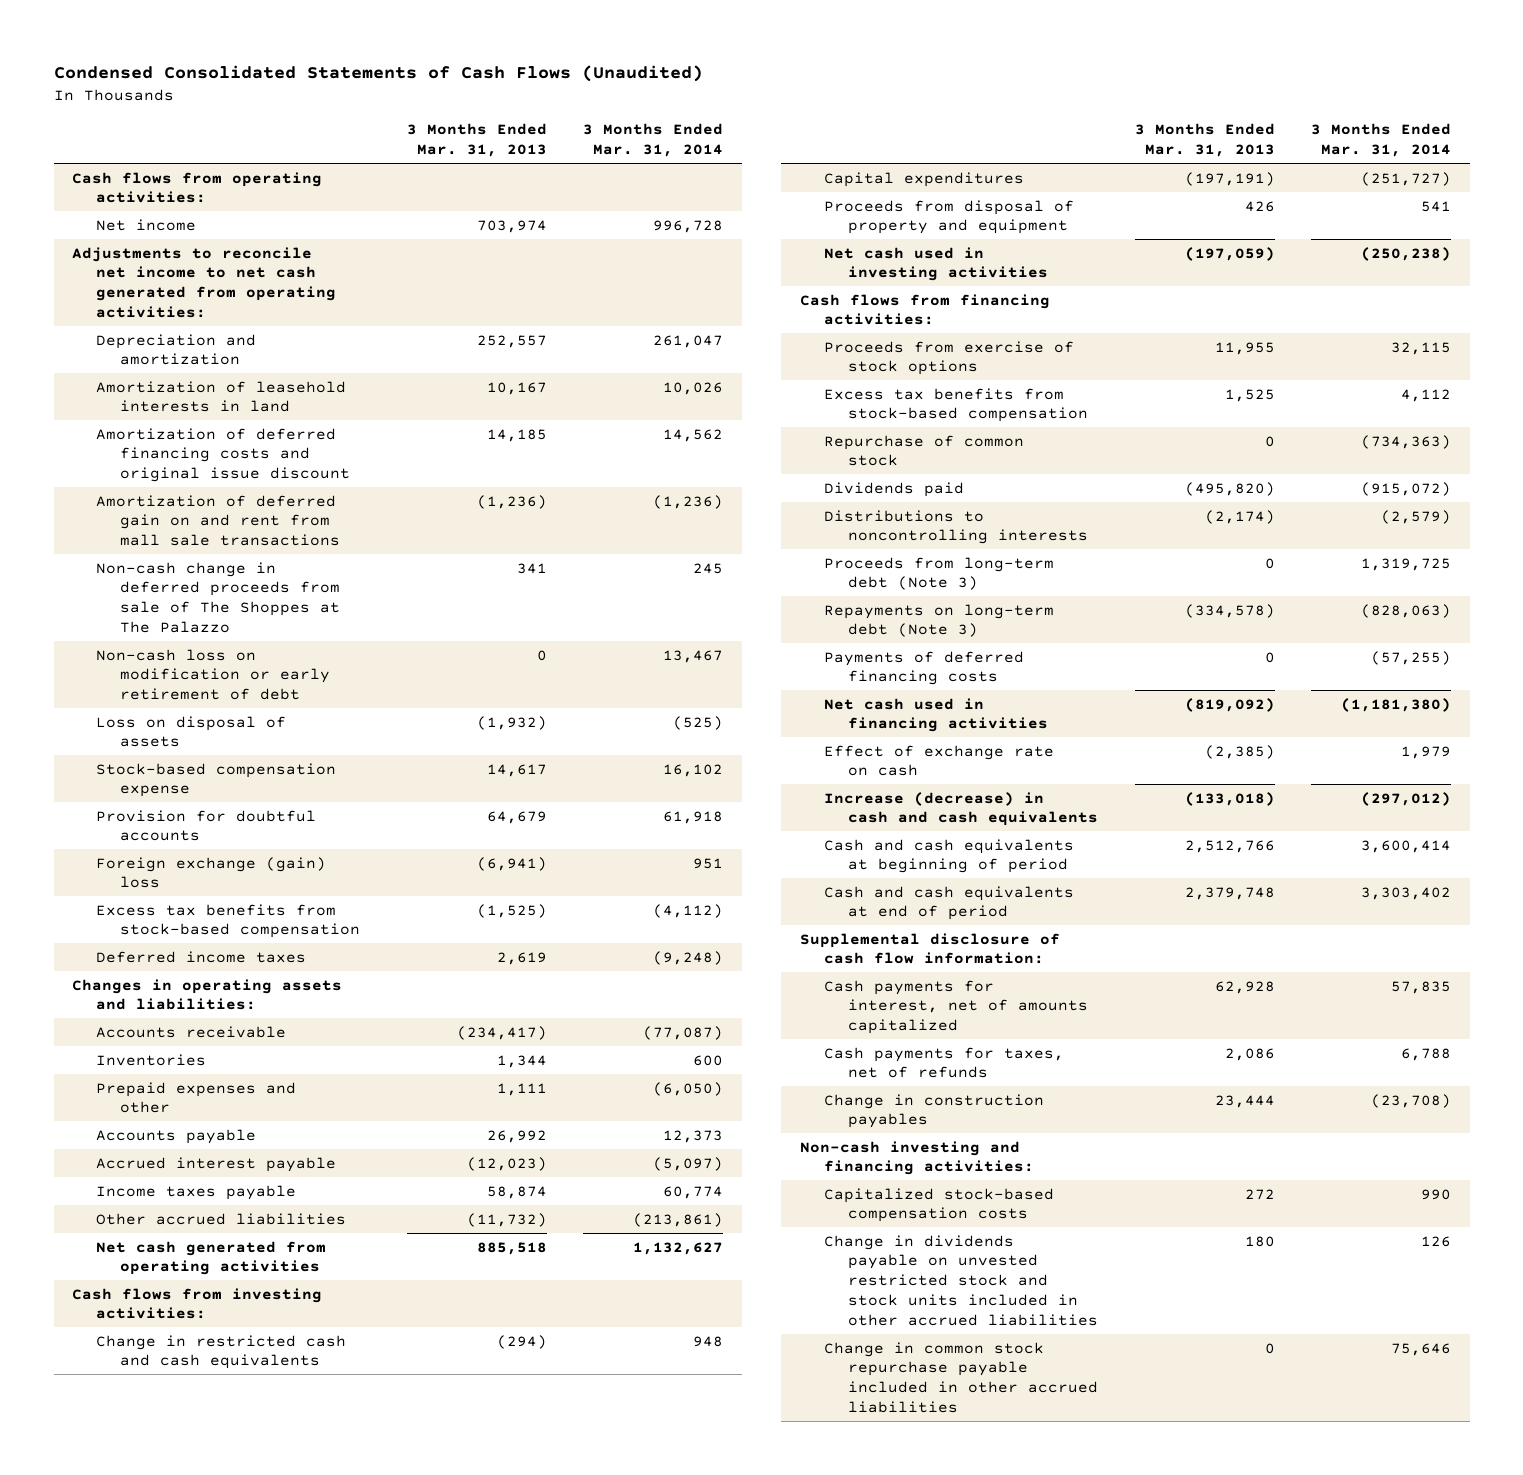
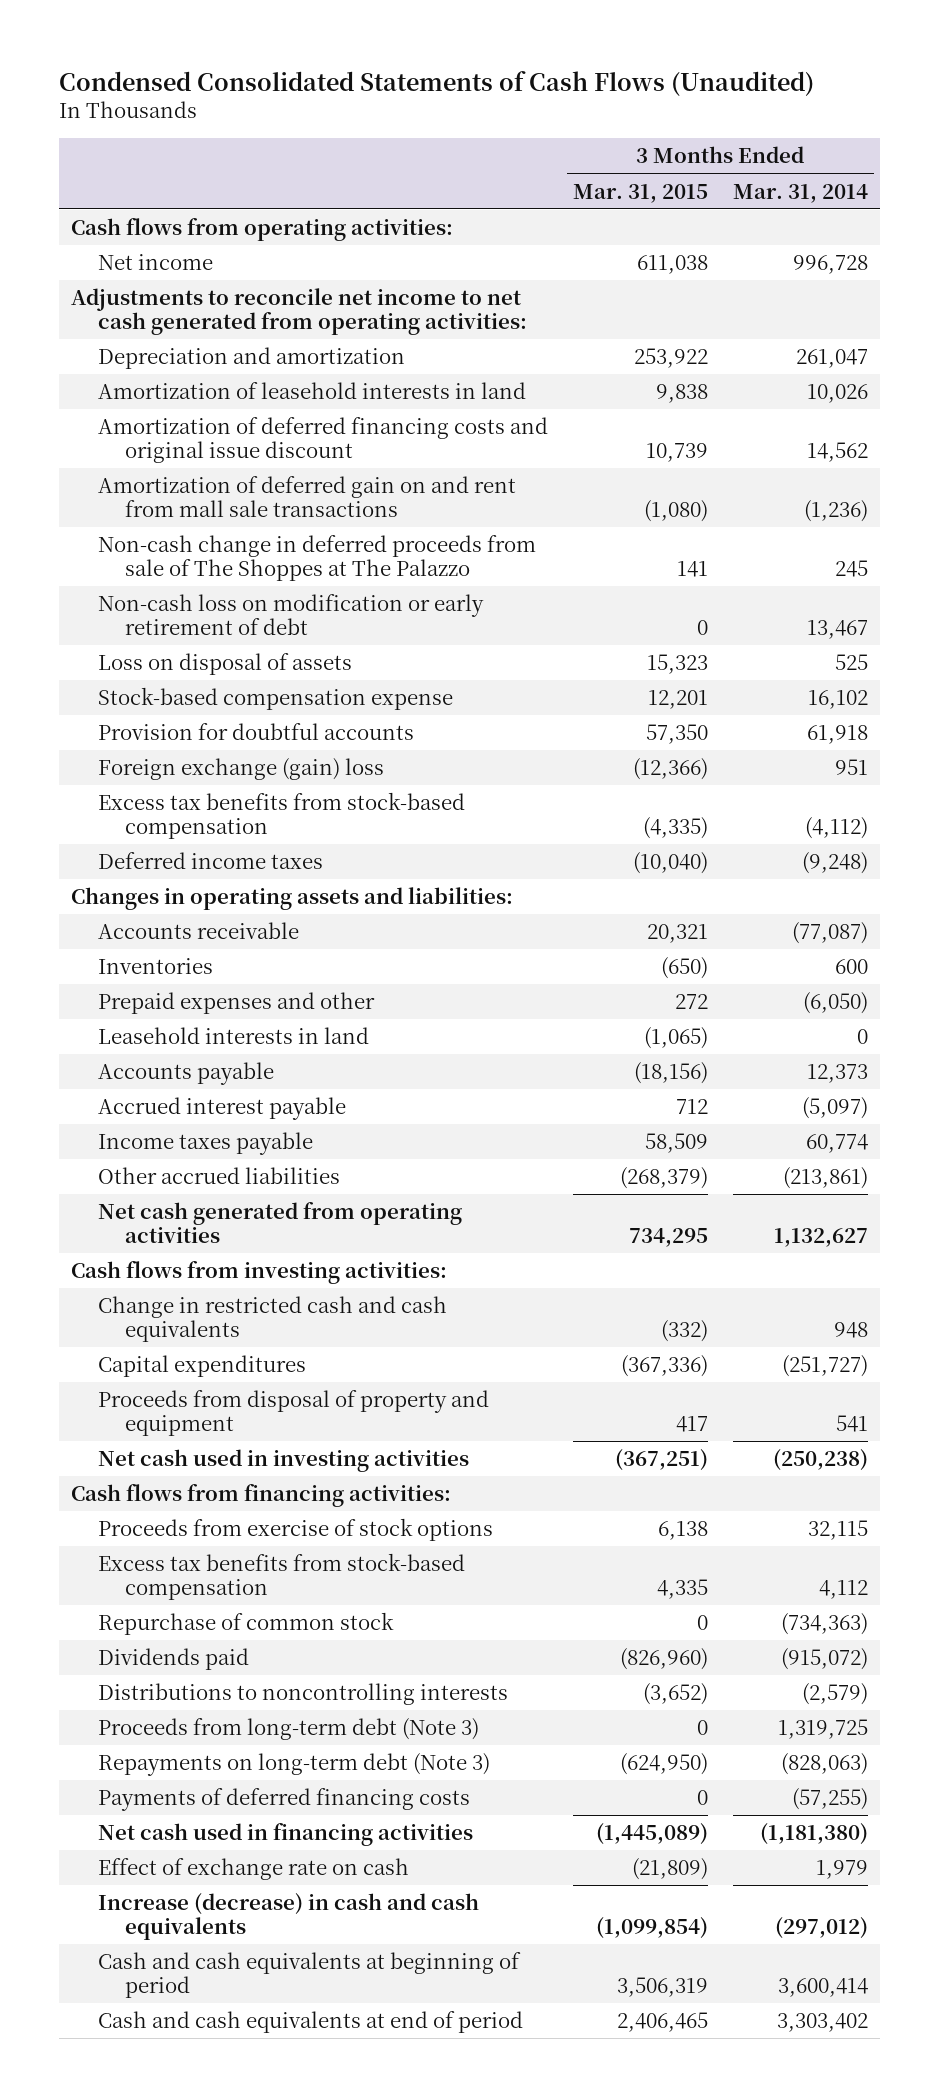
[406,123,547,158] 3 Months Ended Mar. 31, 2013 -> none
none -> [572,183,708,203] Mar. 31, 2015
[673,715,724,730] (525) -> [834,654,868,671] 525
none -> [98,1027,370,1045] Leasehold interests in land
[799,932,1060,965] Supplemental disclosure of cash flow information: -> none
[824,979,1089,1035] Cash payments for interest, net of amounts capitalized -> none
[824,1046,1065,1079] Cash payments for taxes, net of refunds -> none
[824,1093,1045,1129] Change in construction payables -> none
[799,1140,1035,1176] Non-cash investing and financing activities: -> none
[824,1187,1055,1223] Capitalized stock-based compensation costs -> none
[824,1234,1099,1326] Change in dividends payable on unvested restricted stock and stock units included in other accrued liabilities -> none
[824,1341,1099,1413] Change in common stock repurchase payable included in other accrued liabilities -> none

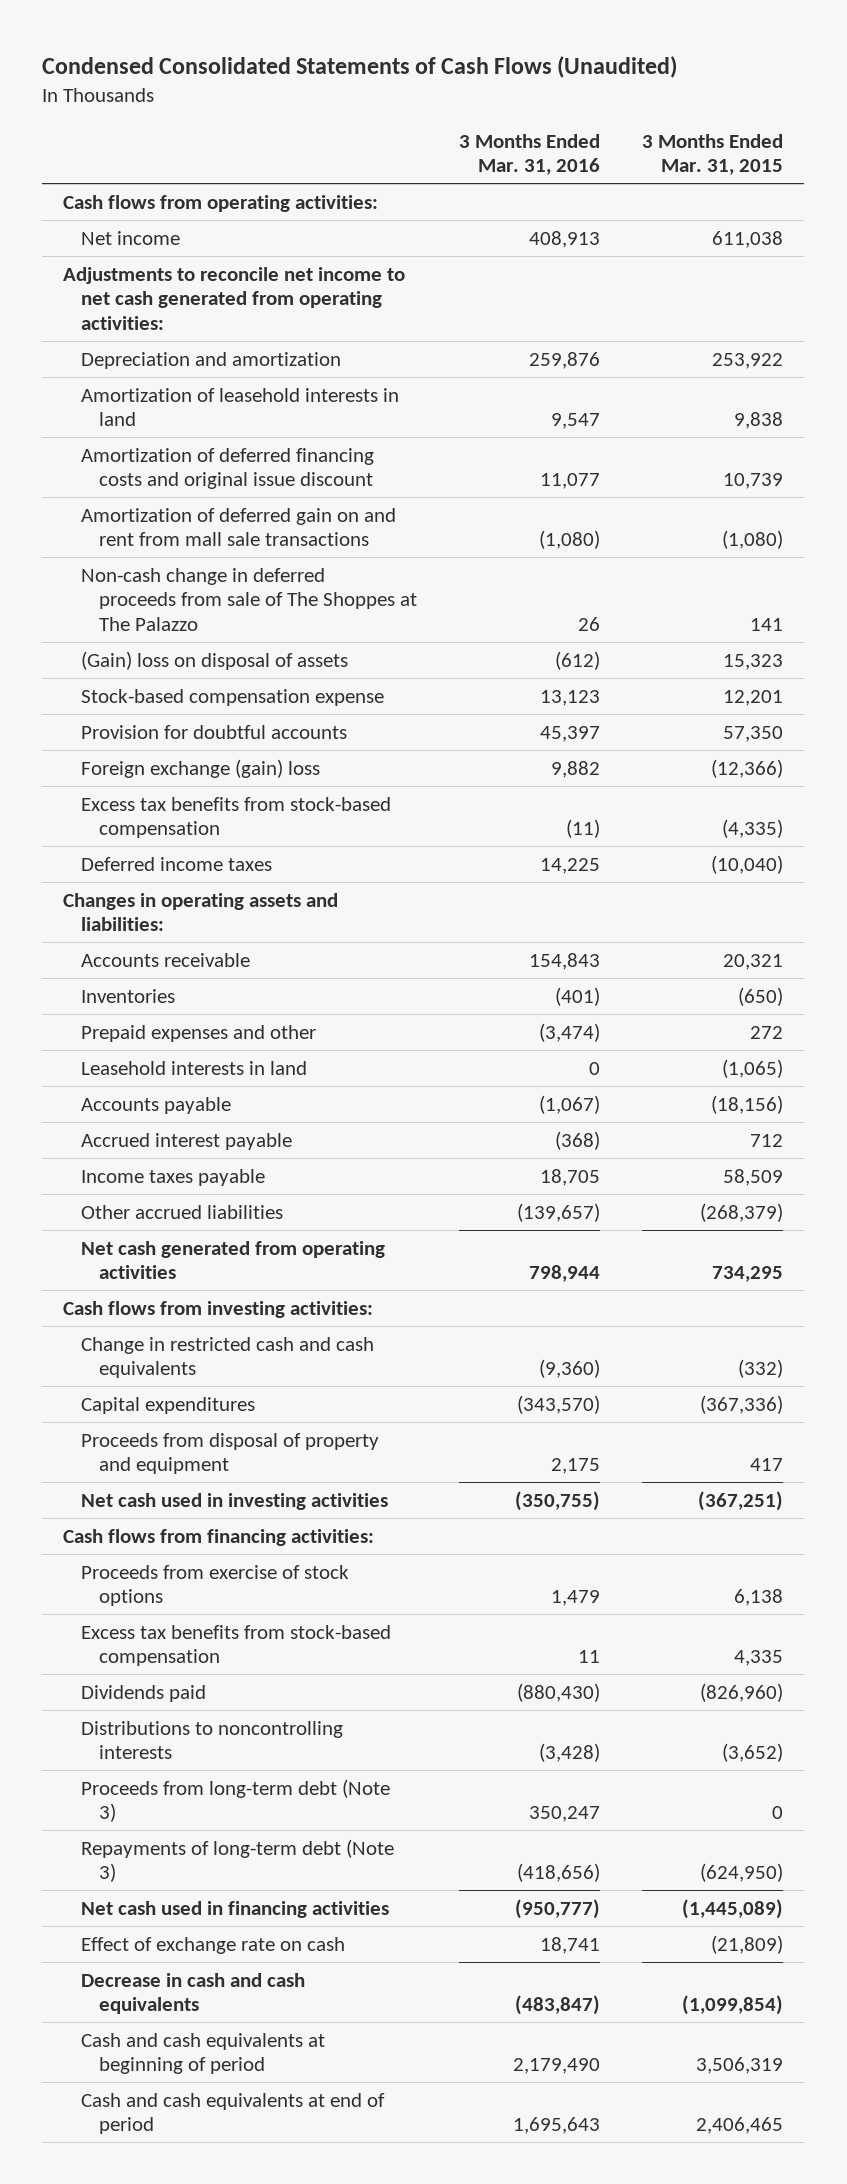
[732,183,868,203] Mar. 31, 2014 -> none
none -> [459,133,601,176] 3 Months Ended Mar. 31, 2016
[98,594,485,635] Non-cash loss on modification or early retirement of debt -> none
[98,653,353,676] Loss on disposal of assets -> [81,650,349,670] (Gain) loss on disposal of assets
[98,1612,395,1636] Repurchase of common stock -> none
[98,1788,471,1812] Payments of deferred financing costs -> none
[98,1753,491,1777] Repayments on long-term debt (Note 3) -> [81,1838,395,1883] Repayments of long-term debt (Note 3)
[98,1893,480,1940] Increase (decrease) in cash and cash equivalents -> [81,1972,306,2015] Decrease in cash and cash equivalents

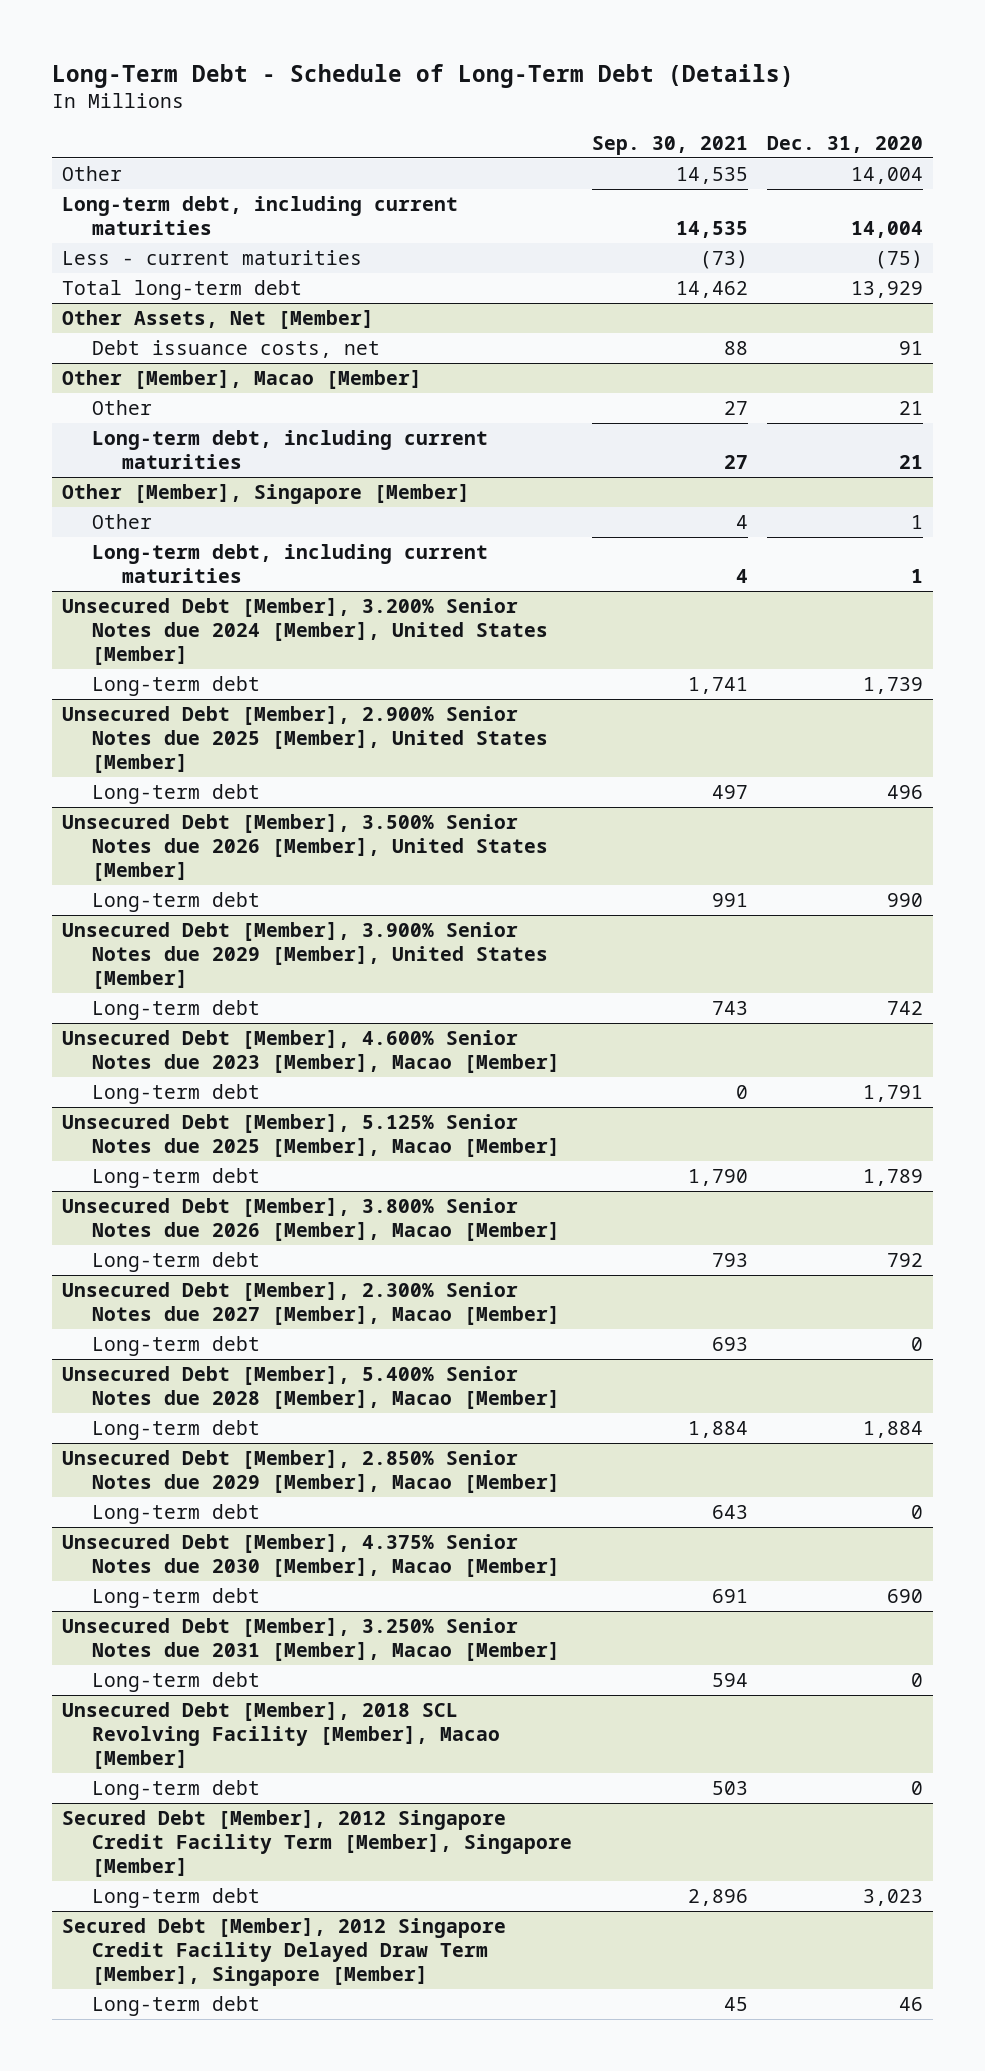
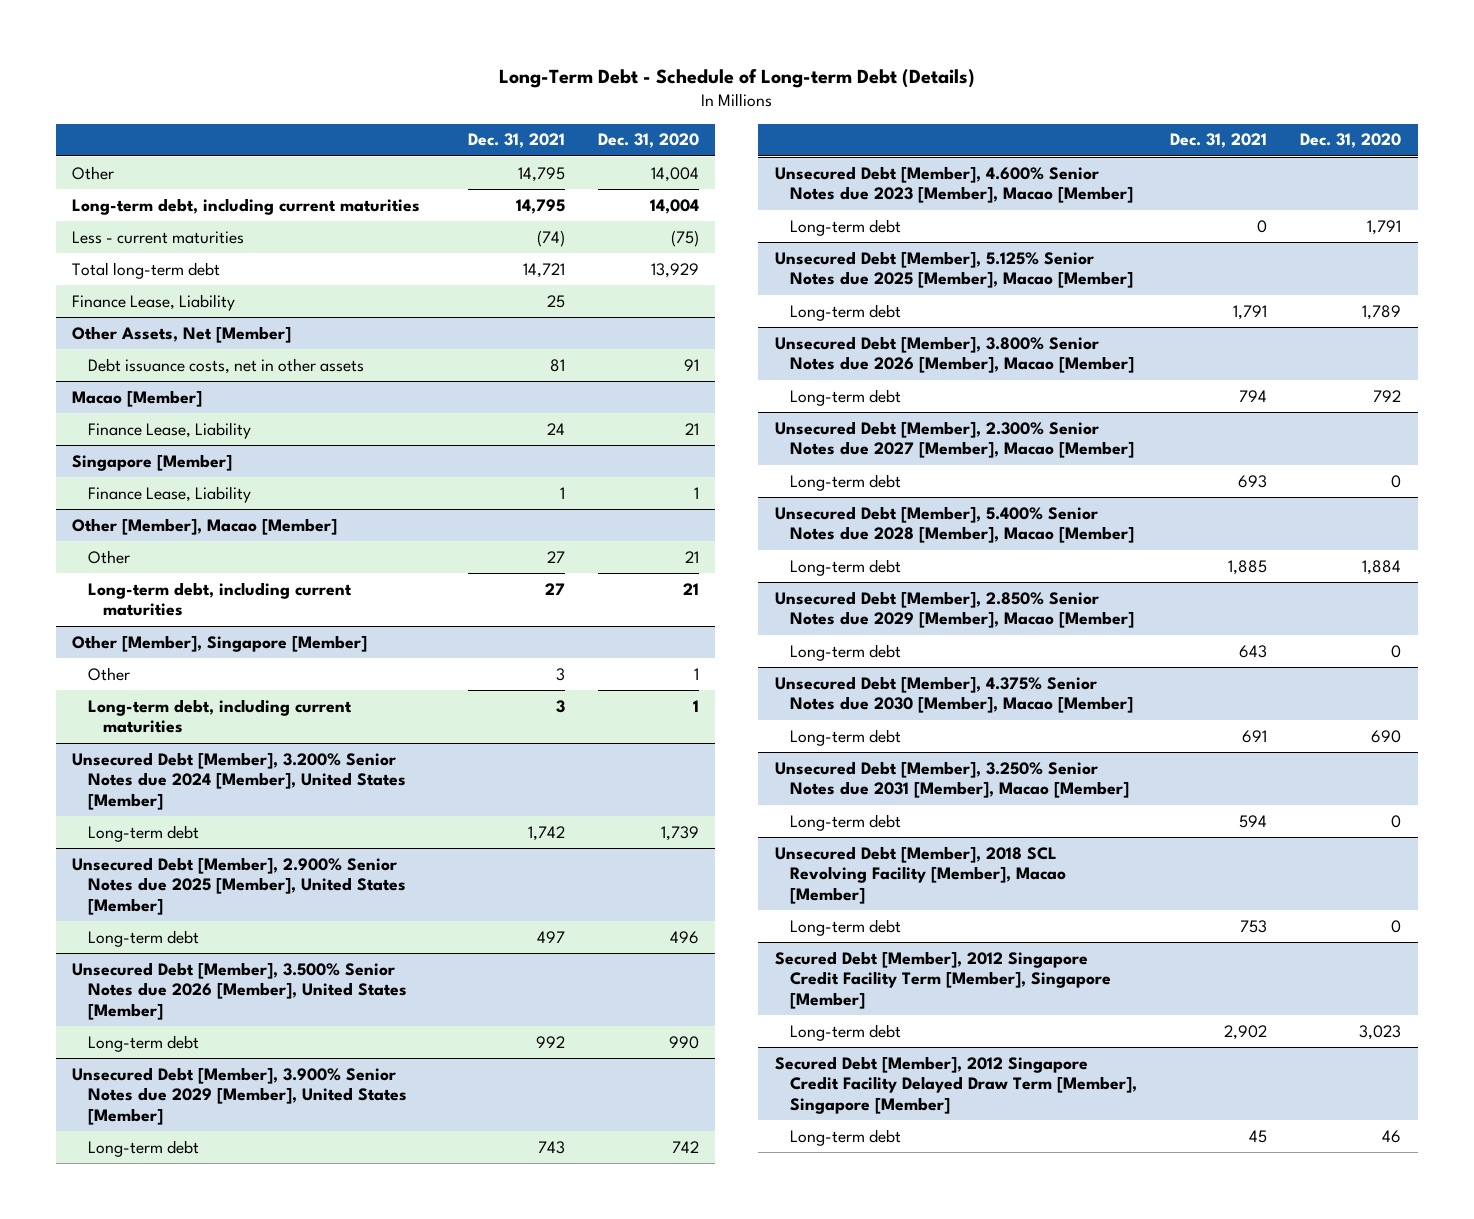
[51,64,794,89] Long-Term Debt - Schedule of Long-Term Debt (Details) -> [498,68,975,88] Long-Term Debt - Schedule of Long-term Debt (Details)
[591,135,748,155] Sep. 30, 2021 -> none
none -> [467,133,565,149] Dec. 31, 2021
none -> [72,293,236,311] Finance Lease, Liability
[91,339,380,358] Debt issuance costs, net -> [87,357,364,374] Debt issuance costs, net in other assets
none -> [72,389,203,407] Macao [Member]
none -> [87,421,251,439] Finance Lease, Liability
none -> [72,453,233,471] Singapore [Member]
none -> [87,485,251,503] Finance Lease, Liability

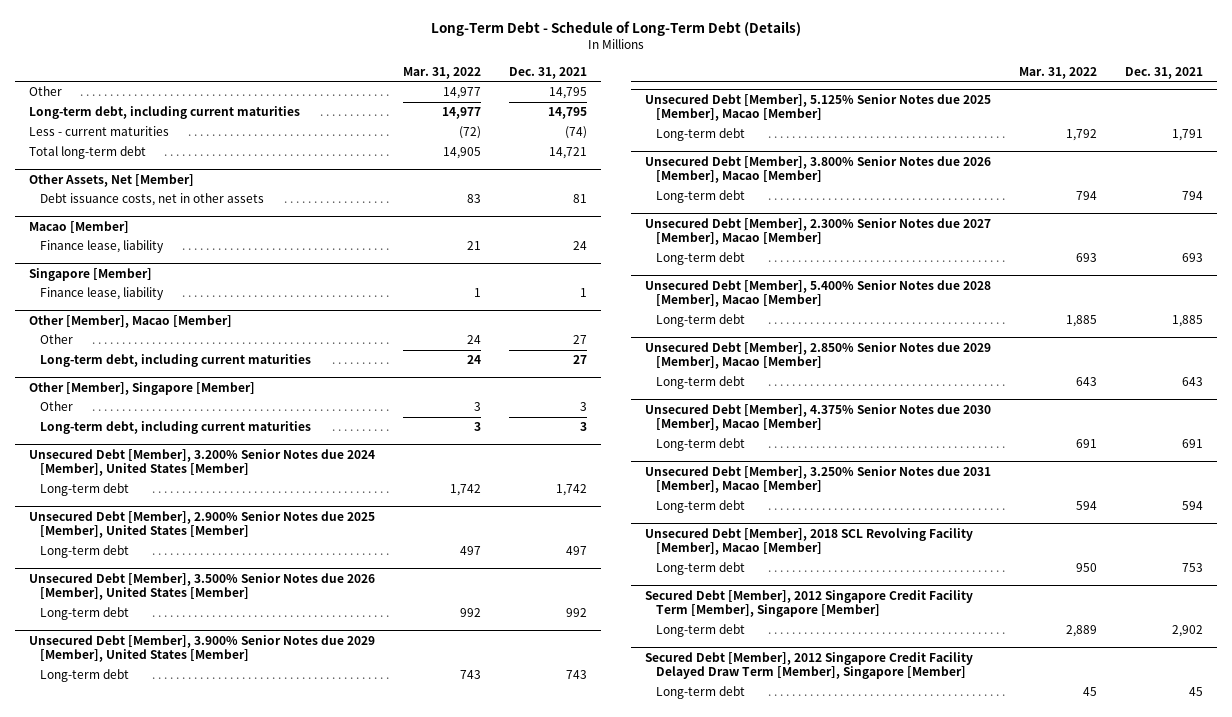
[498,68,975,88] Long-Term Debt - Schedule of Long-term Debt (Details) -> [430,21,801,37] Long-Term Debt - Schedule of Long-Term Debt (Details)
[597,133,699,149] Dec. 31, 2020 -> none
none -> [402,66,481,79] Mar. 31, 2022
[72,293,236,311] Finance Lease, Liability -> none
[87,421,251,439] Finance Lease, Liability -> [39,240,164,254] Finance lease, liability
[87,485,251,503] Finance Lease, Liability -> [39,287,164,301] Finance lease, liability
[774,165,1134,204] Unsecured Debt [Member], 4.600% Senior Notes due 2023 [Member], Macao [Member] -> none
[790,218,902,236] Long-term debt -> none

